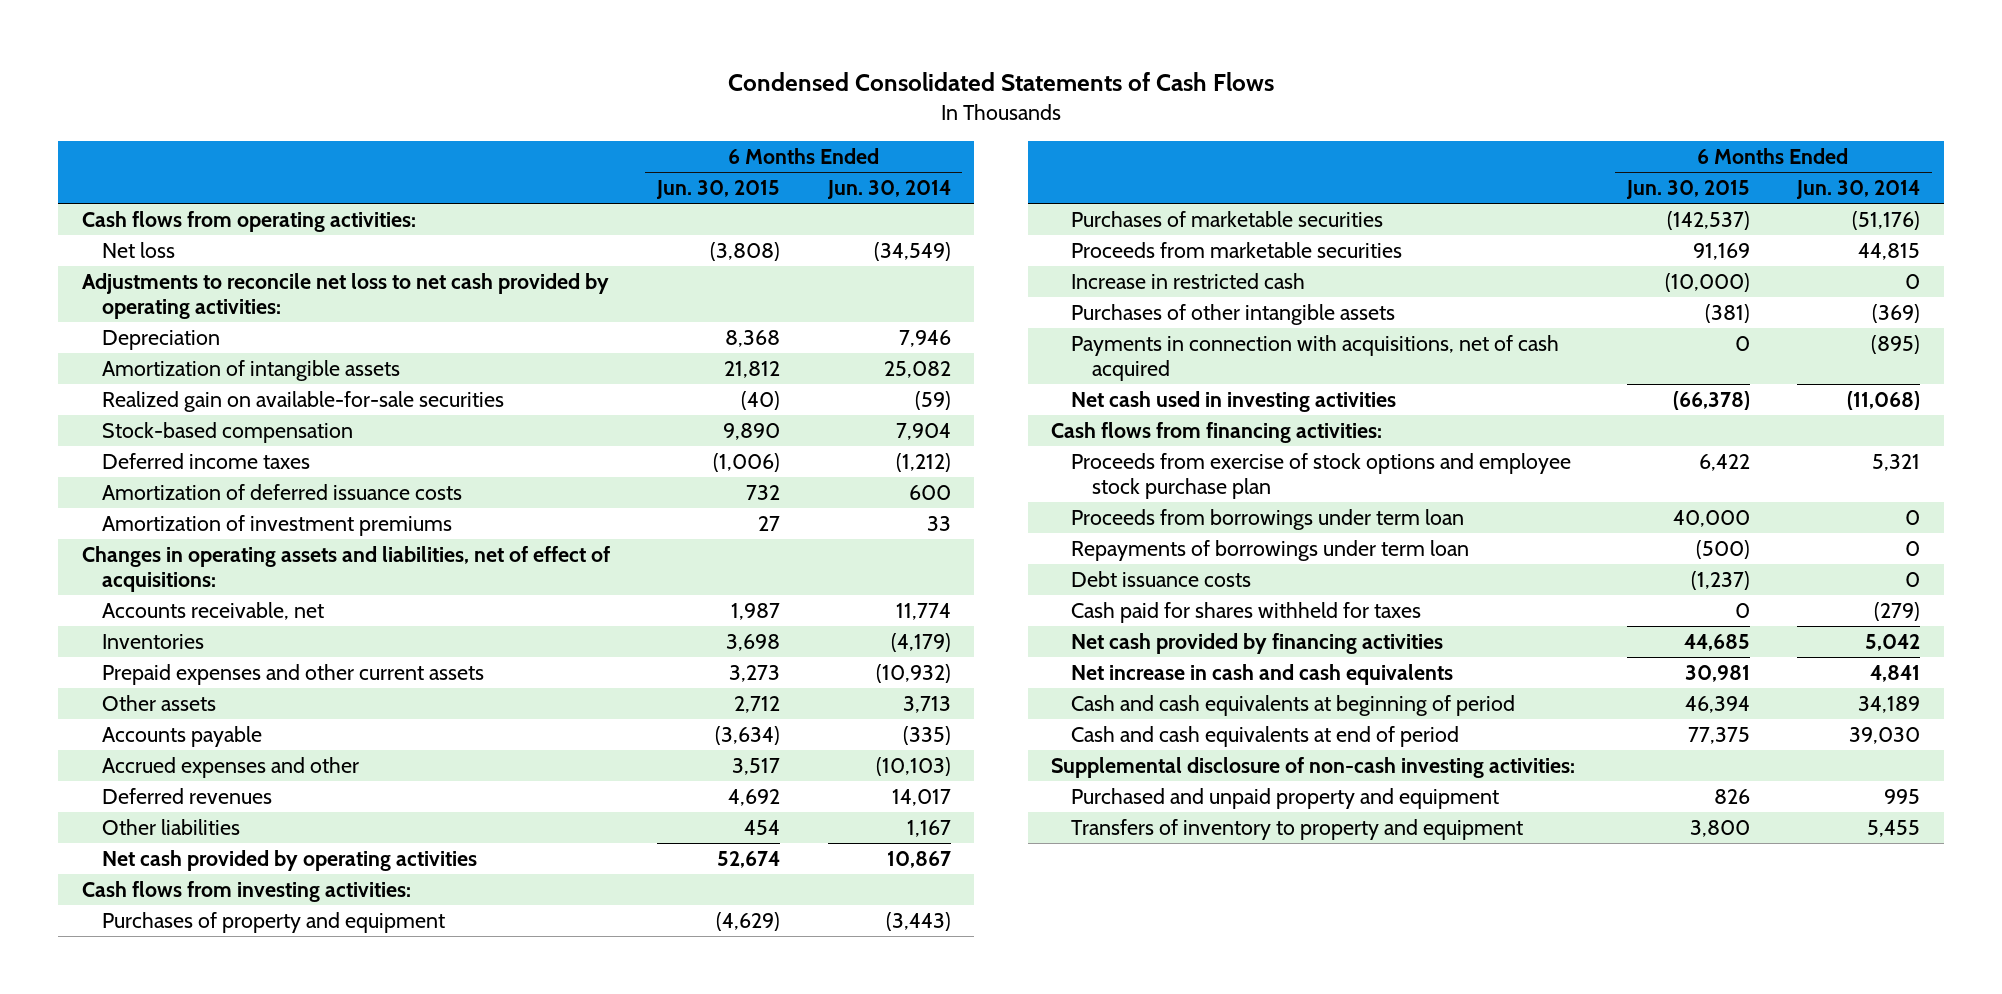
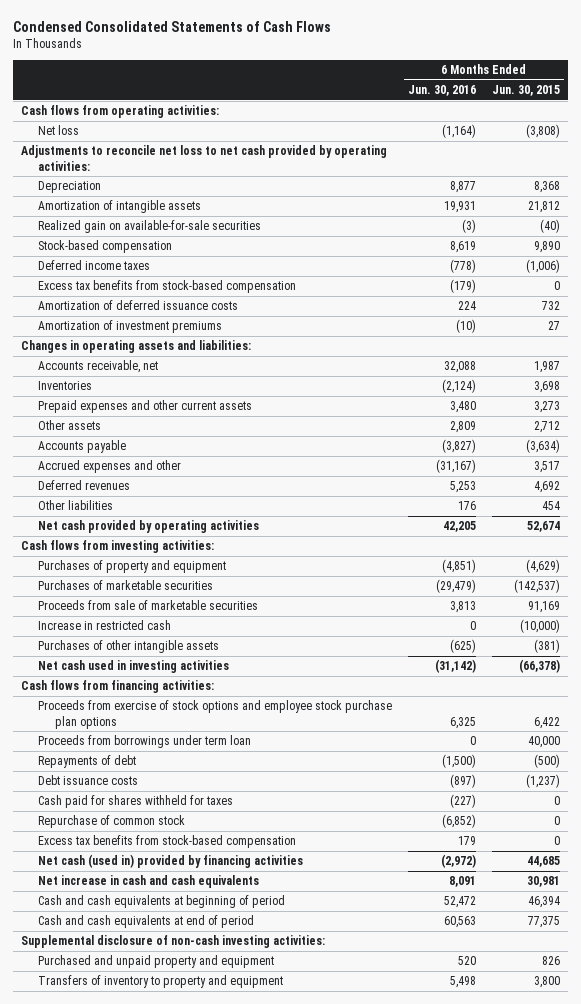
[826,180,951,200] Jun. 30, 2014 -> none
none -> [407,85,476,97] Jun. 30, 2016
none -> [37,280,296,294] Excess tax benefits from stock-based compensation
[81,545,610,592] Changes in operating assets and liabilities, net of effect of acquisitions: -> [20,340,251,354] Changes in operating assets and liabilities:
[1071,241,1403,258] Proceeds from marketable securities -> [37,600,258,611] Proceeds from sale of marketable securities
[1071,334,1560,381] Payments in connection with acquisitions, net of cash acquired -> none
[1071,452,1572,499] Proceeds from exercise of stock options and employee stock purchase plan -> [37,700,392,729] Proceeds from exercise of stock options and employee stock purchase plan options
[1071,539,1470,561] Repayments of borrowings under term loan -> [37,755,136,769] Repayments of debt
none -> [37,815,185,829] Repurchase of common stock
none -> [37,835,296,849] Excess tax benefits from stock-based compensation
[1071,632,1444,654] Net cash provided by financing activities -> [37,854,303,869] Net cash (used in) provided by financing activities

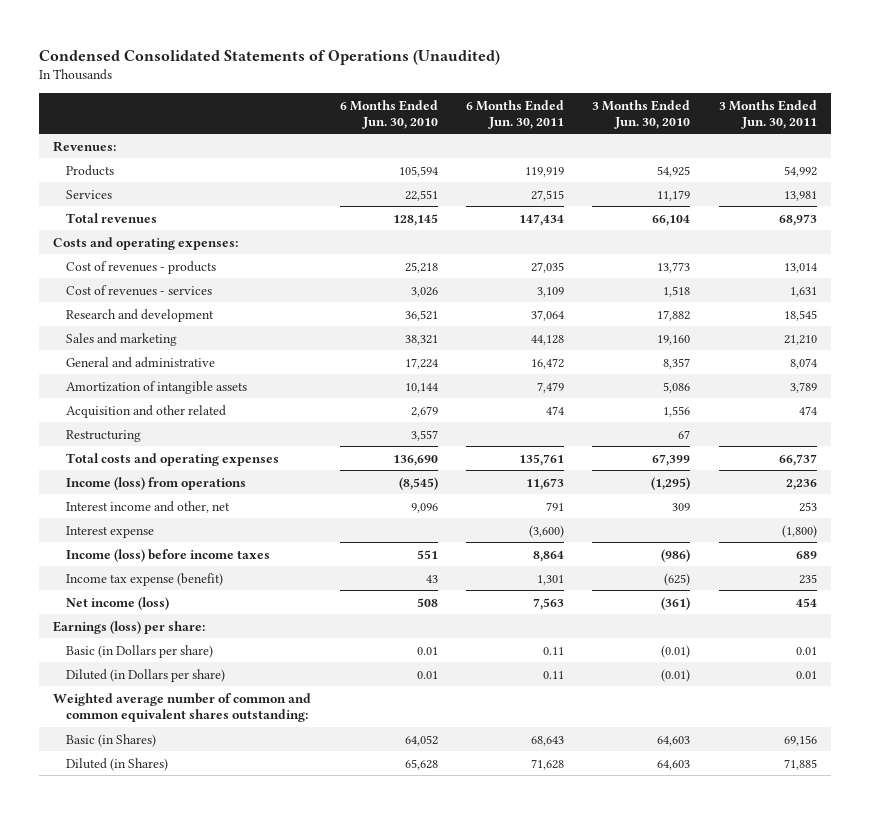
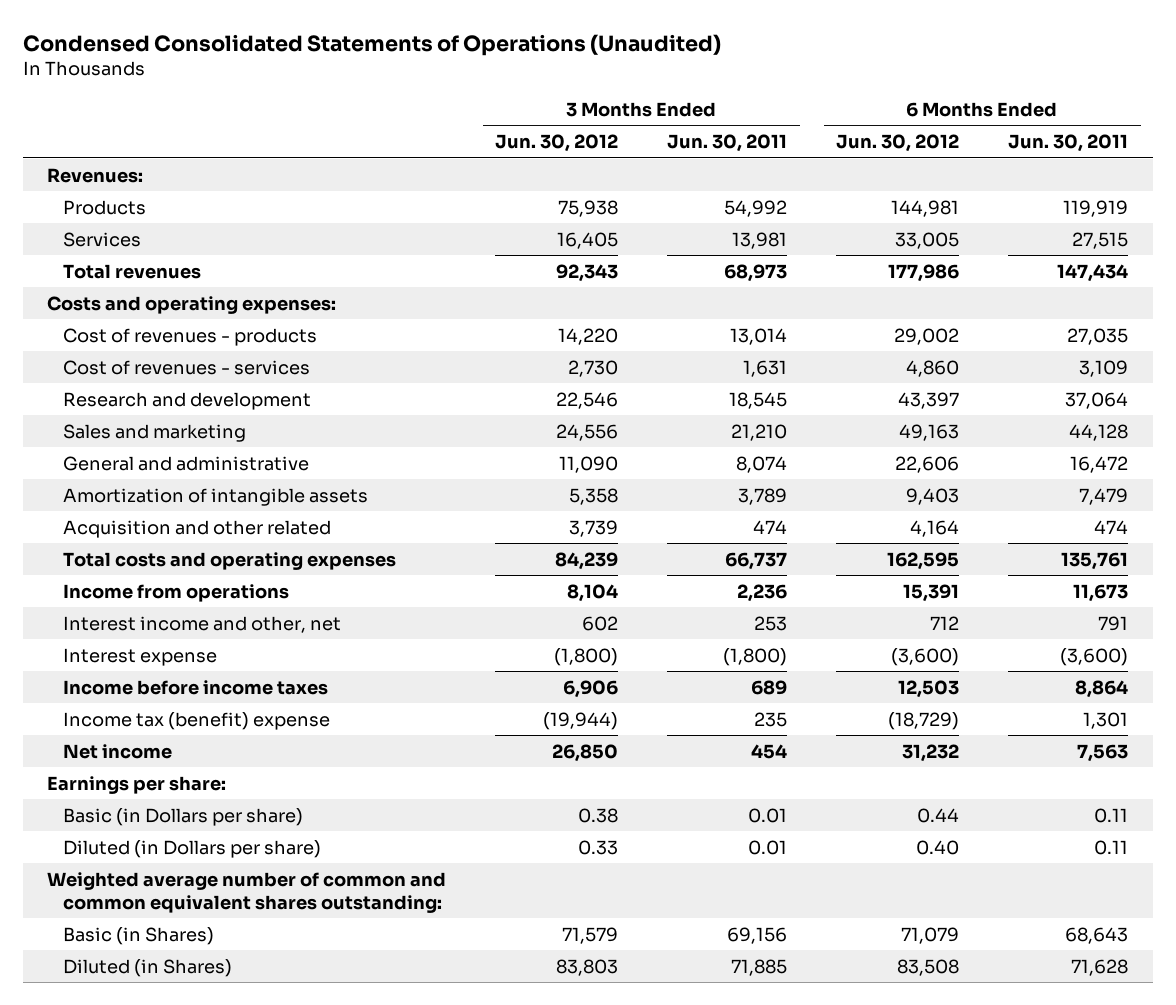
[339,99,438,129] 6 Months Ended Jun. 30, 2010 -> none
[592,99,691,129] 3 Months Ended Jun. 30, 2010 -> none
none -> [495,134,619,153] Jun. 30, 2012
none -> [836,134,960,153] Jun. 30, 2012
[65,429,141,442] Restructuring -> none
[65,476,246,490] Income (loss) from operations -> [63,583,290,602] Income from operations
[65,548,270,562] Income (loss) before income taxes -> [63,679,329,695] Income before income taxes
[65,572,223,586] Income tax expense (benefit) -> [63,711,331,730] Income tax (benefit) expense
[65,596,169,610] Net income (loss) -> [63,743,173,759] Net income
[53,620,206,634] Earnings (loss) per share: -> [47,775,227,794] Earnings per share:

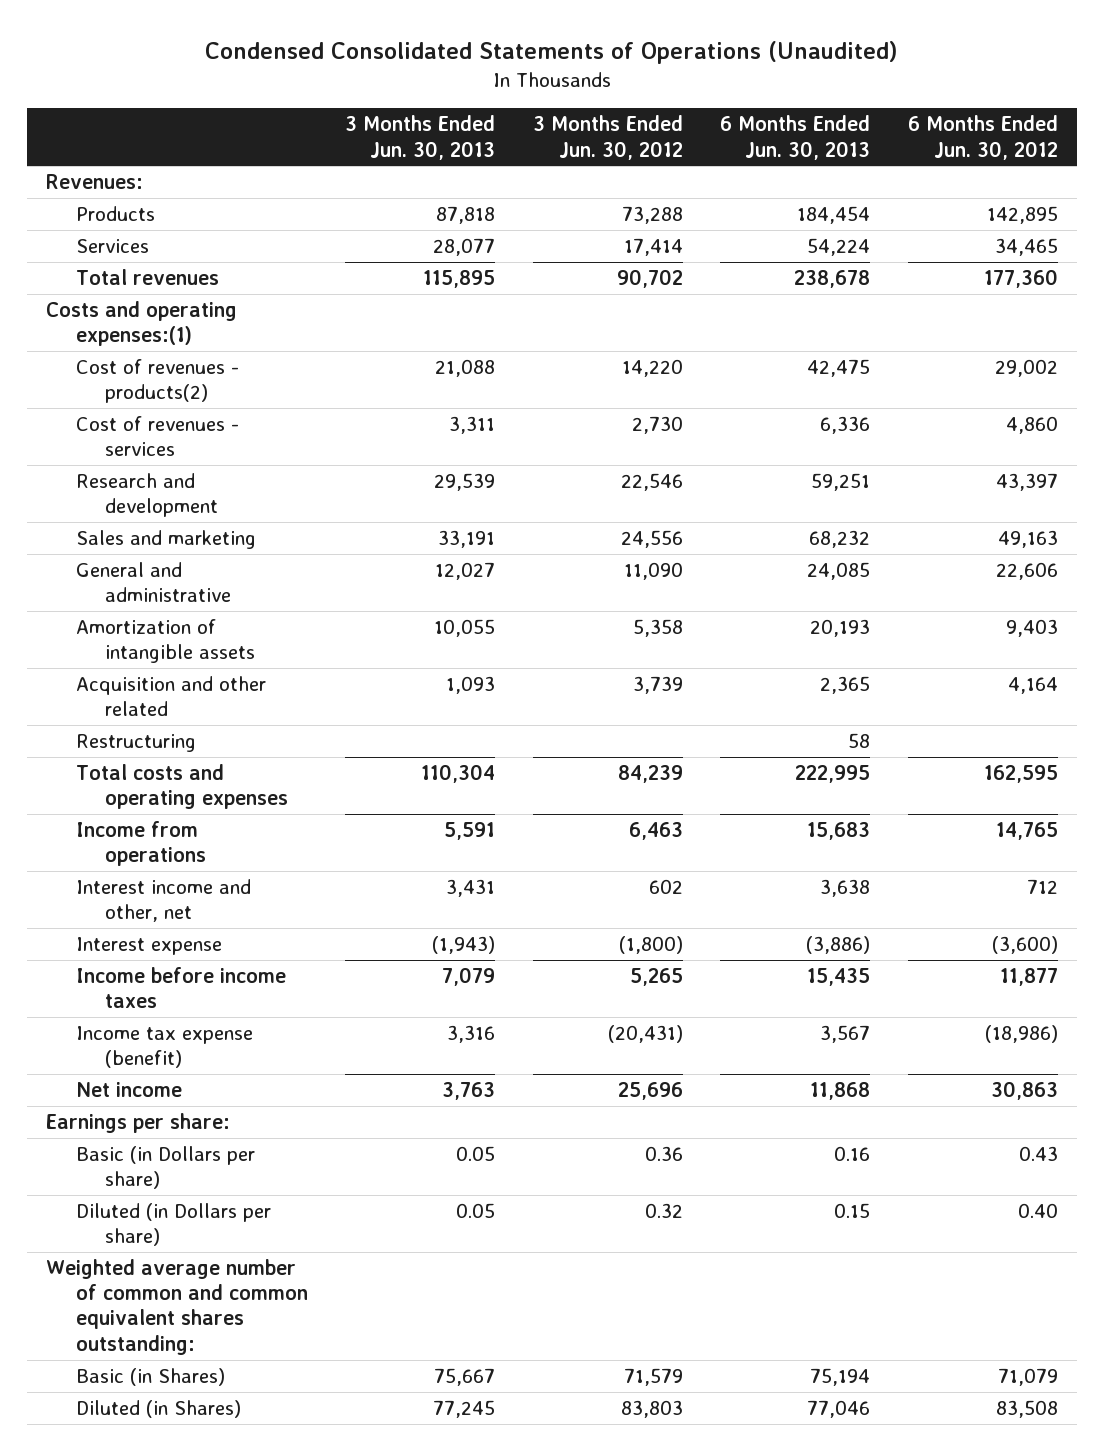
[667,134,788,153] Jun. 30, 2011 -> none
[1008,134,1129,153] Jun. 30, 2011 -> none
none -> [345,115,496,160] 3 Months Ended Jun. 30, 2013
none -> [720,115,871,160] 6 Months Ended Jun. 30, 2013
[558,199,619,217] 75,938 -> [621,206,683,225] 73,288
[891,199,960,217] 144,981 -> [987,206,1059,225] 142,895
[557,231,619,249] 16,405 -> [623,238,683,257] 17,414
[895,231,960,249] 33,005 -> [995,238,1059,257] 34,465
[556,263,619,282] 92,343 -> [616,269,683,289] 90,702
[888,263,960,282] 177,986 -> [984,269,1059,289] 177,360
[47,295,337,314] Costs and operating expenses: -> [45,301,237,347] Costs and operating expenses:(1)
[63,327,318,346] Cost of revenues - products -> [75,359,239,404] Cost of revenues - products(2)
none -> [75,734,196,753] Restructuring
[567,583,619,602] 8,104 -> [628,822,683,841] 6,463
[903,583,960,602] 15,391 -> [996,822,1059,841] 14,765
[563,679,619,698] 6,906 -> [629,968,683,987] 5,265
[898,679,960,698] 12,503 -> [1000,968,1059,987] 11,877
[63,711,331,730] Income tax (benefit) expense -> [75,1026,253,1069] Income tax expense (benefit)
[543,711,619,730] (19,944) -> [607,1025,683,1044] (20,431)
[888,711,960,730] (18,729) -> [985,1025,1059,1044] (18,986)
[552,743,619,762] 26,850 -> [617,1082,683,1101] 25,696
[902,743,960,762] 31,232 -> [991,1081,1059,1101] 30,863
[578,807,619,823] 0.38 -> [644,1146,683,1162] 0.36
[917,807,960,823] 0.44 -> [1019,1146,1059,1162] 0.43
[578,839,619,855] 0.33 -> [644,1203,683,1219] 0.32

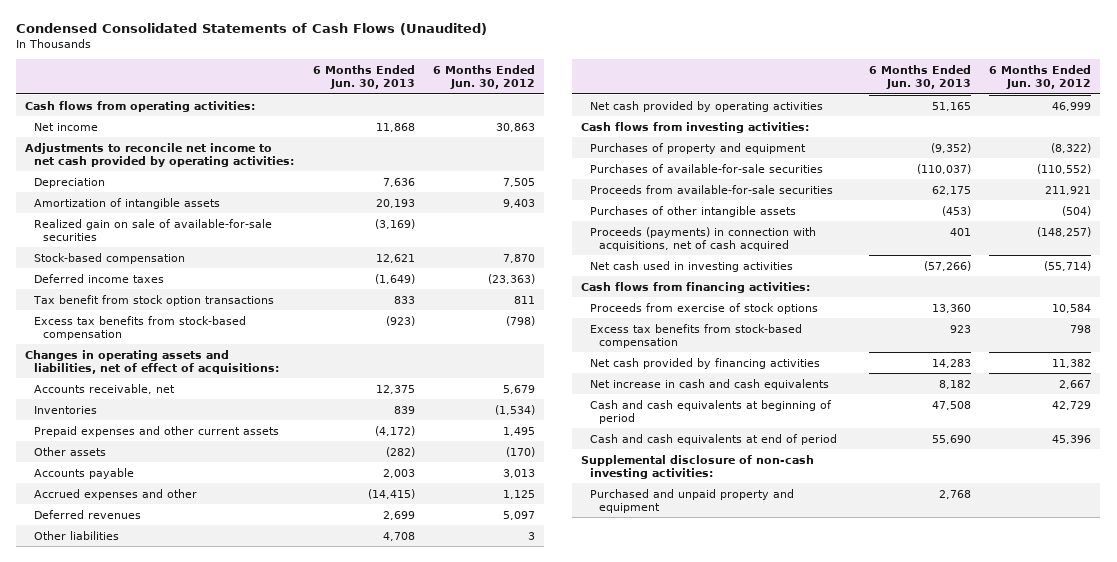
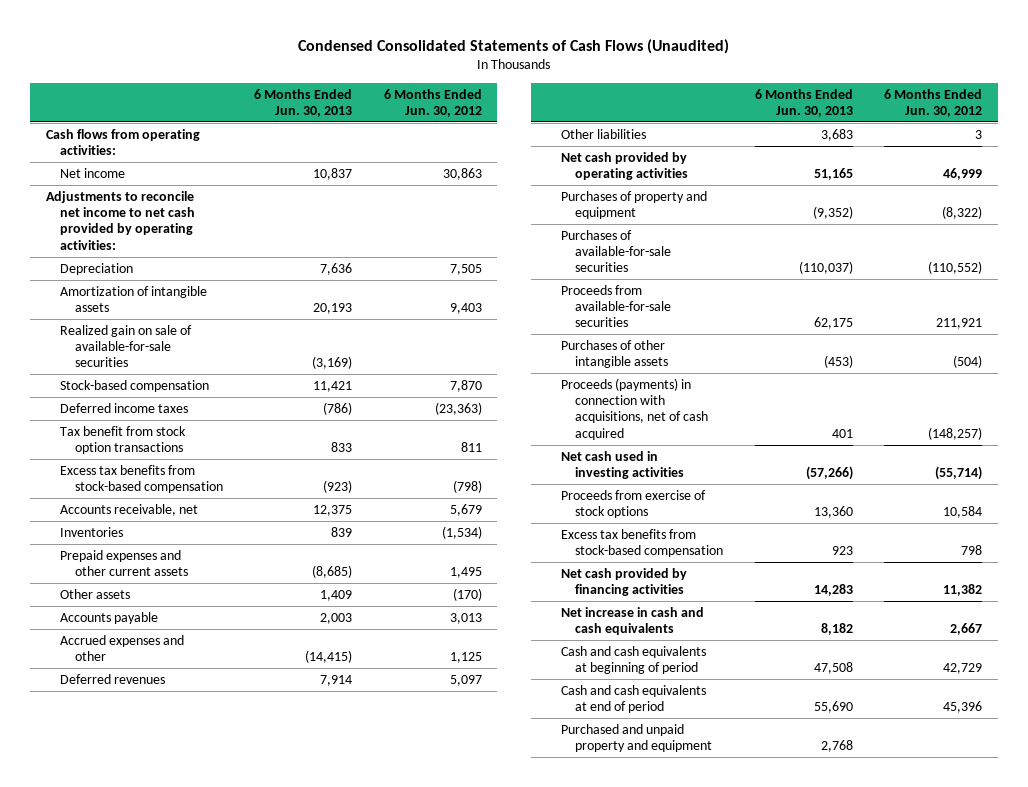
[375,122,415,132] 11,868 -> [313,167,353,180] 10,837
[375,253,415,263] 12,621 -> [313,380,353,392] 11,421
[374,273,415,284] (1,649) -> [323,401,353,415] (786)
[25,349,280,374] Changes in operating assets and liabilities, net of effect of acquisitions: -> none
[374,425,415,436] (4,172) -> [312,565,353,579] (8,685)
[385,446,415,457] (282) -> [320,589,353,601] 1,409
[382,510,415,520] 2,699 -> [320,674,353,686] 7,914
[382,531,415,541] 4,708 -> [820,128,853,141] 3,683
[581,121,810,133] Cash flows from investing activities: -> none
[581,281,811,293] Cash flows from financing activities: -> none
[581,454,815,479] Supplemental disclosure of non-cash investing activities: -> none

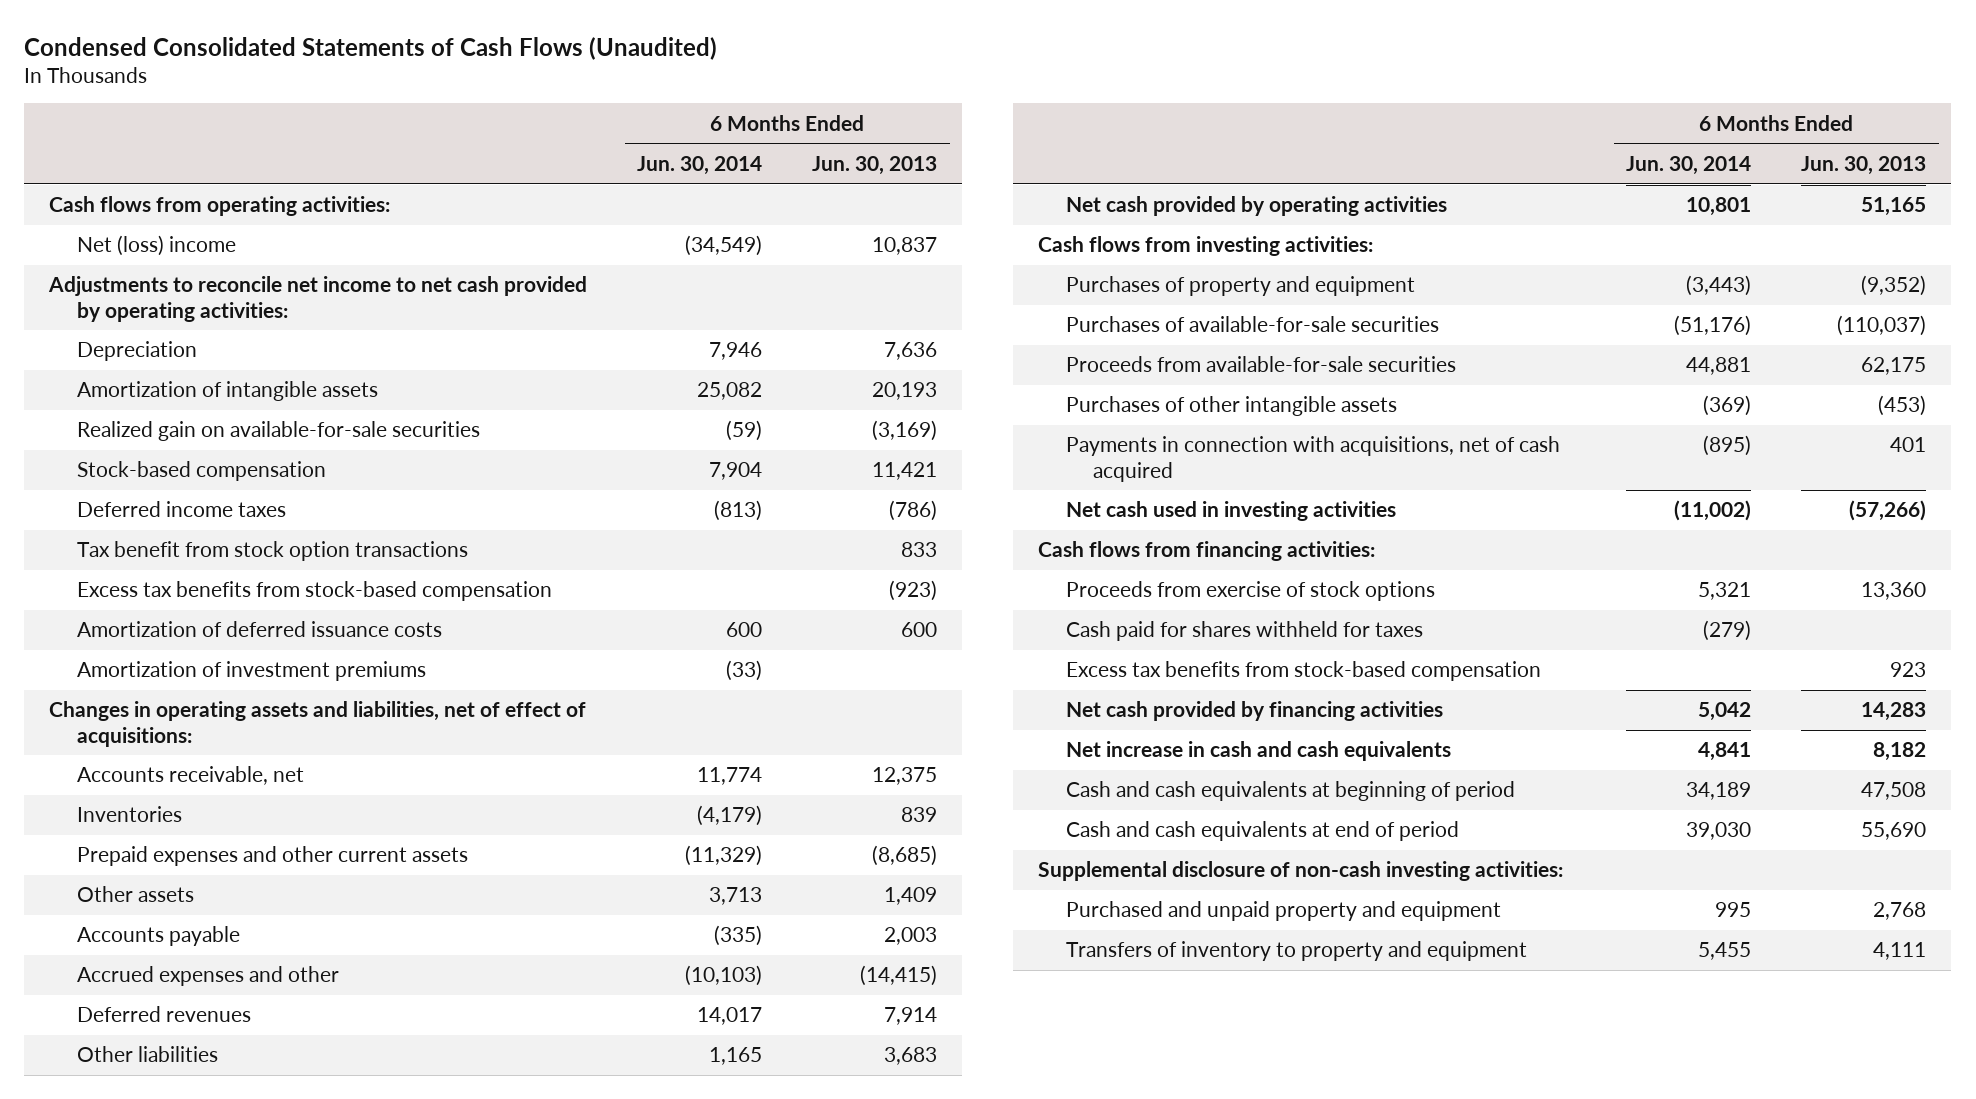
[383,88,482,117] 6 Months Ended Jun. 30, 2012 -> none
none -> [637,155,763,175] Jun. 30, 2014
[60,167,126,178] Net income -> [76,235,236,257] Net (loss) income
[60,324,193,368] Realized gain on sale of available-for-sale securities -> [76,421,480,442] Realized gain on available-for-sale securities
none -> [76,621,442,638] Amortization of deferred issuance costs
none -> [76,661,426,682] Amortization of investment premiums
none -> [49,701,587,747] Changes in operating assets and liabilities, net of effect of acquisitions:
none -> [1038,236,1374,257] Cash flows from investing activities:
[560,377,709,440] Proceeds (payments) in connection with acquisitions, net of cash acquired -> [1065,436,1560,482] Payments in connection with acquisitions, net of cash acquired
none -> [1038,541,1376,562] Cash flows from financing activities:
none -> [1065,621,1423,642] Cash paid for shares withheld for taxes
none -> [1038,861,1564,882] Supplemental disclosure of non-cash investing activities:
none -> [1065,941,1527,962] Transfers of inventory to property and equipment

